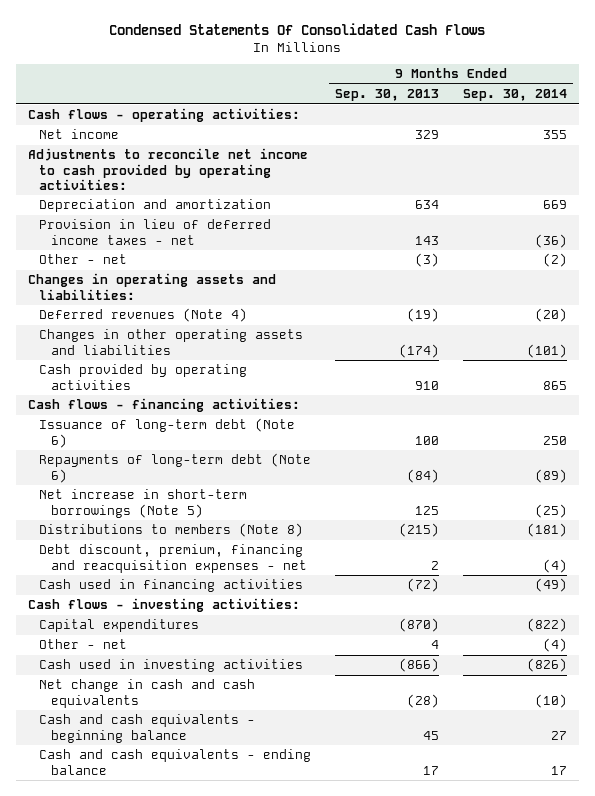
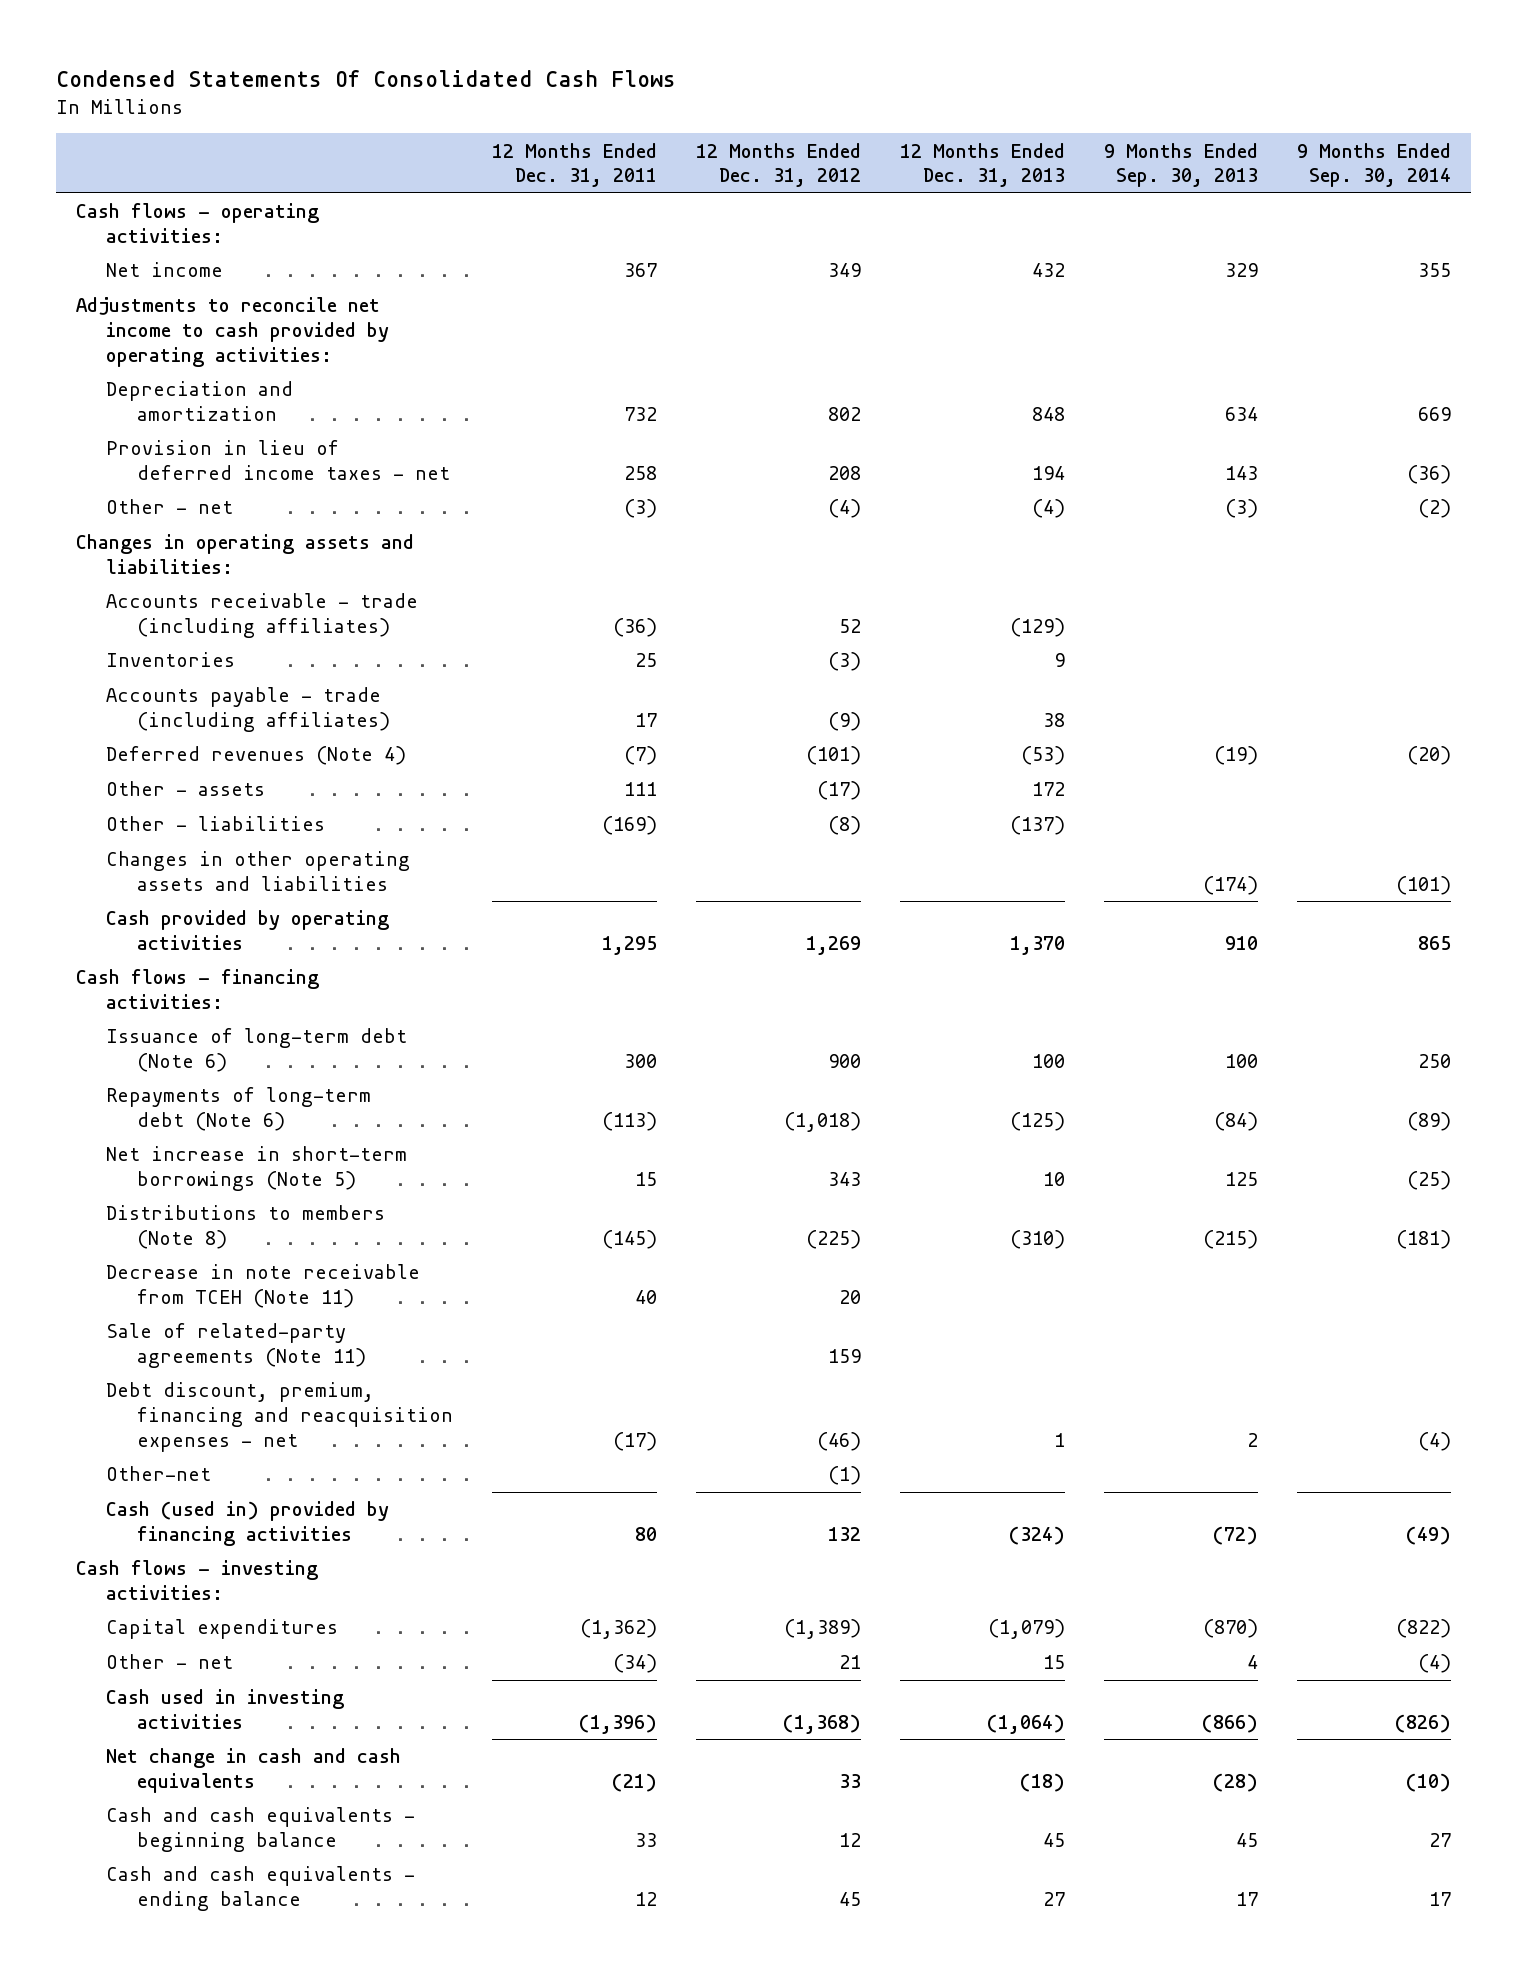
none -> [491,142,657,188] 12 Months Ended Dec. 31, 2011
none -> [695,142,861,188] 12 Months Ended Dec. 31, 2012
none -> [899,142,1065,188] 12 Months Ended Dec. 31, 2013
none -> [106,593,419,638] Accounts receivable - trade (including affiliates)
none -> [106,652,236,668] Inventories
none -> [106,687,390,732] Accounts payable - trade (including affiliates)
none -> [106,781,266,797] Other - assets
none -> [106,816,326,832] Other - liabilities
none -> [106,1264,421,1308] Decrease in note receivable from TCEH (Note 11)
none -> [106,1323,366,1368] Sale of related-party agreements (Note 11)
none -> [106,1466,212,1482] Other-net
[39,579,304,593] Cash used in financing activities -> [106,1501,390,1546] Cash (used in) provided by financing activities

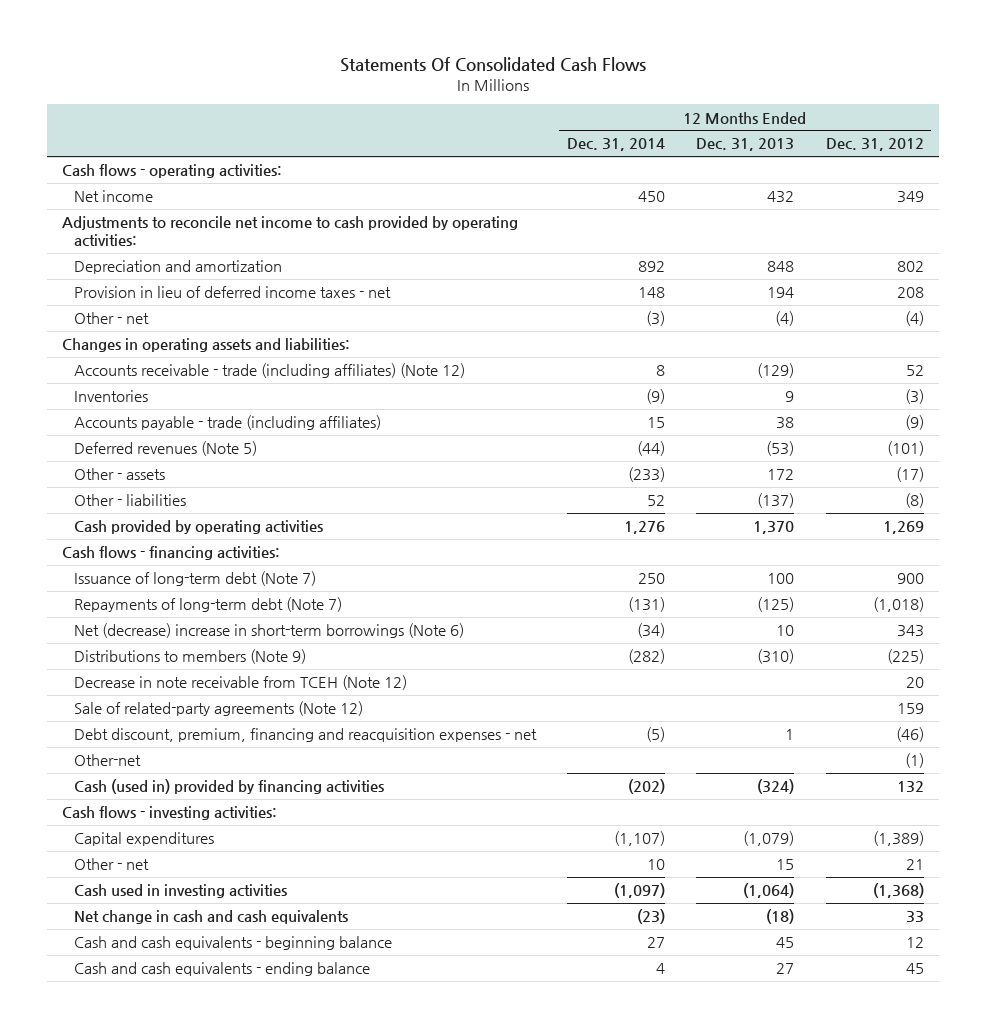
[56,69,677,87] Condensed Statements Of Consolidated Cash Flows -> [339,56,646,72] Statements Of Consolidated Cash Flows
[491,142,657,188] 12 Months Ended Dec. 31, 2011 -> none
[1103,142,1258,188] 9 Months Ended Sep. 30, 2013 -> none
[1296,142,1451,188] 9 Months Ended Sep. 30, 2014 -> none
none -> [567,138,666,152] Dec. 31, 2014
[106,593,419,638] Accounts receivable - trade (including affiliates) -> [73,363,465,379] Accounts receivable - trade (including affiliates) (Note 12)
[106,746,407,766] Deferred revenues (Note 4) -> [73,441,257,457] Deferred revenues (Note 5)
[106,851,411,891] Changes in other operating assets and liabilities -> none
[106,1028,408,1072] Issuance of long-term debt (Note 6) -> [73,571,316,587] Issuance of long-term debt (Note 7)
[106,1087,372,1131] Repayments of long-term debt (Note 6) -> [73,597,342,613] Repayments of long-term debt (Note 7)
[106,1146,408,1191] Net increase in short-term borrowings (Note 5) -> [73,623,464,639] Net (decrease) increase in short-term borrowings (Note 6)
[106,1205,386,1249] Distributions to members (Note 8) -> [73,649,306,665] Distributions to members (Note 9)
[106,1264,421,1308] Decrease in note receivable from TCEH (Note 11) -> [73,675,407,691] Decrease in note receivable from TCEH (Note 12)
[106,1323,366,1368] Sale of related-party agreements (Note 11) -> [73,701,363,717] Sale of related-party agreements (Note 12)

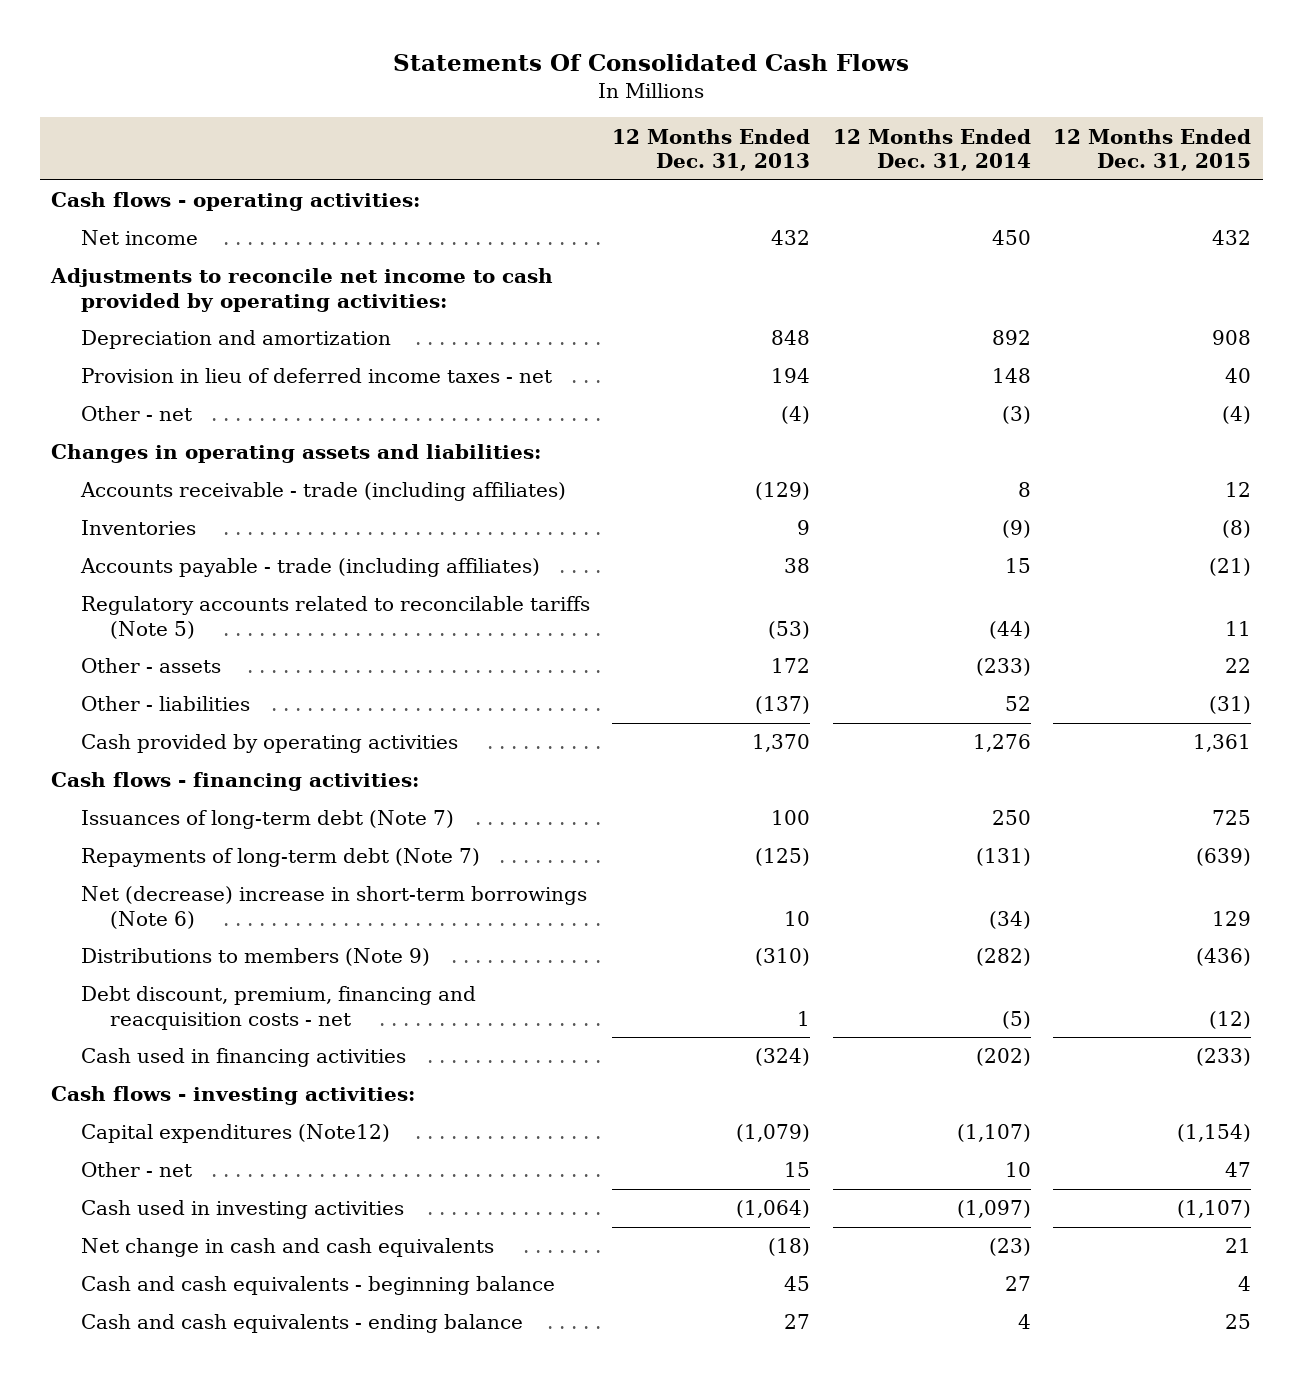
[825,138,924,152] Dec. 31, 2012 -> none
none -> [1053,128,1252,172] 12 Months Ended Dec. 31, 2015
[73,363,465,379] Accounts receivable - trade (including affiliates) (Note 12) -> [79,482,566,502] Accounts receivable - trade (including affiliates)
[73,441,257,457] Deferred revenues (Note 5) -> [80,596,590,639] Regulatory accounts related to reconcilable tariffs (Note 5)
[73,571,316,587] Issuance of long-term debt (Note 7) -> [80,810,454,830] Issuances of long-term debt (Note 7)
[73,675,407,691] Decrease in note receivable from TCEH (Note 12) -> none
[73,701,363,717] Sale of related-party agreements (Note 12) -> none
[73,754,141,767] Other-net -> none
[73,728,537,743] Debt discount, premium, financing and reacquisition expenses - net -> [80,986,476,1030] Debt discount, premium, financing and reacquisition costs - net
[73,779,384,795] Cash (used in) provided by financing activities -> [80,1048,406,1068] Cash used in financing activities
[73,832,214,847] Capital expenditures -> [80,1124,390,1144] Capital expenditures (Note12)

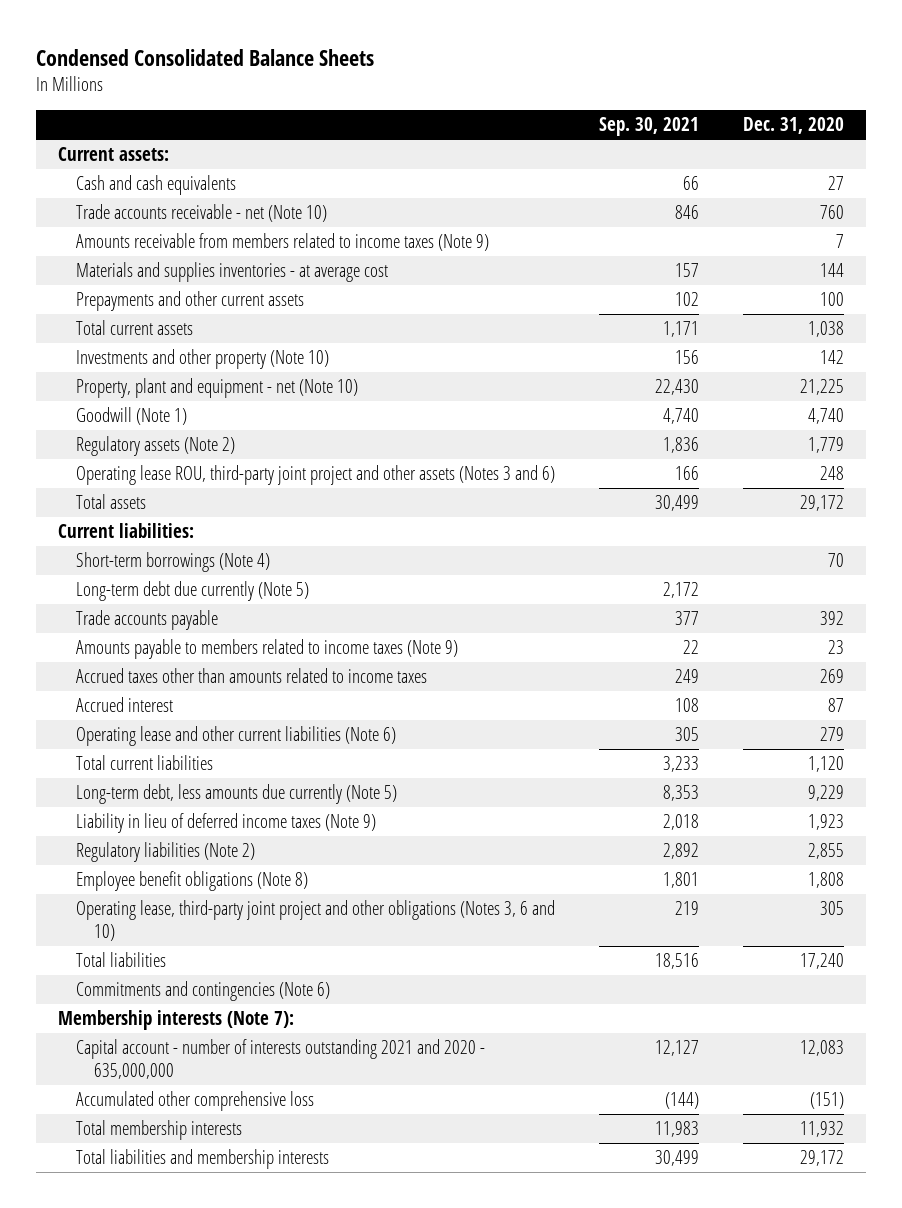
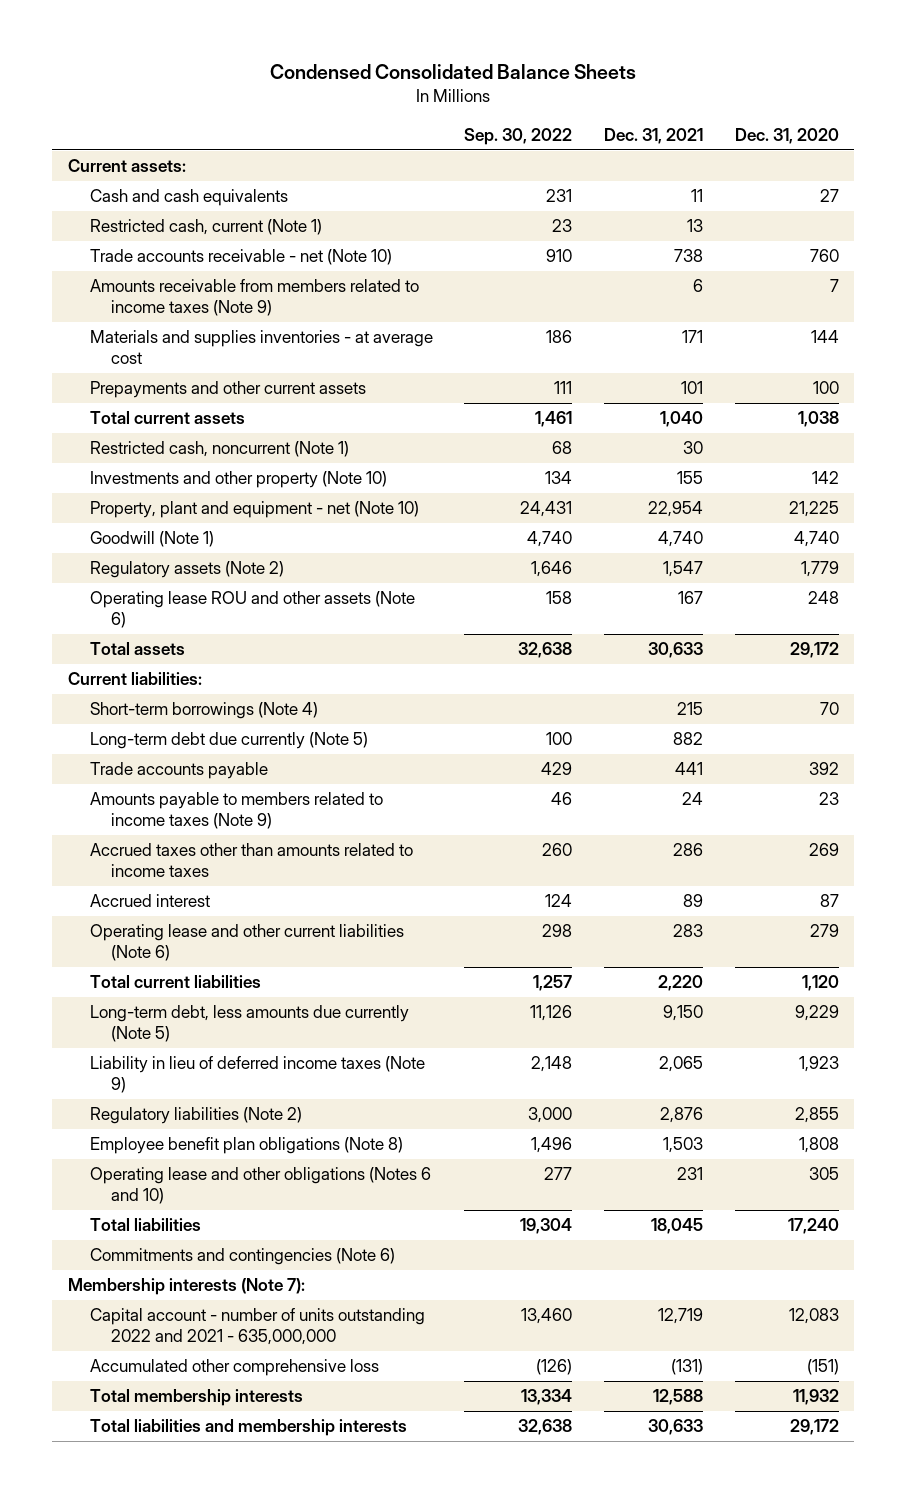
[599,117,700,137] Sep. 30, 2021 -> none
none -> [464,127,573,145] Sep. 30, 2022
none -> [603,127,703,144] Dec. 31, 2021
none -> [89,219,322,236] Restricted cash, current (Note 1)
none -> [89,441,349,458] Restricted cash, noncurrent (Note 1)
[76,465,556,486] Operating lease ROU, third-party joint project and other assets (Notes 3 and 6) -> [89,591,415,629] Operating lease ROU and other assets (Note 6)
[76,871,309,892] Employee benefit obligations (Note 8) -> [89,1137,403,1155] Employee benefit plan obligations (Note 8)
[76,900,556,942] Operating lease, third-party joint project and other obligations (Notes 3, 6 and 10) -> [89,1167,431,1205] Operating lease and other obligations (Notes 6 and 10)
[76,1039,486,1080] Capital account - number of interests outstanding 2021 and 2020 - 635,000,000 -> [89,1308,425,1346] Capital account - number of units outstanding 2022 and 2021 - 635,000,000

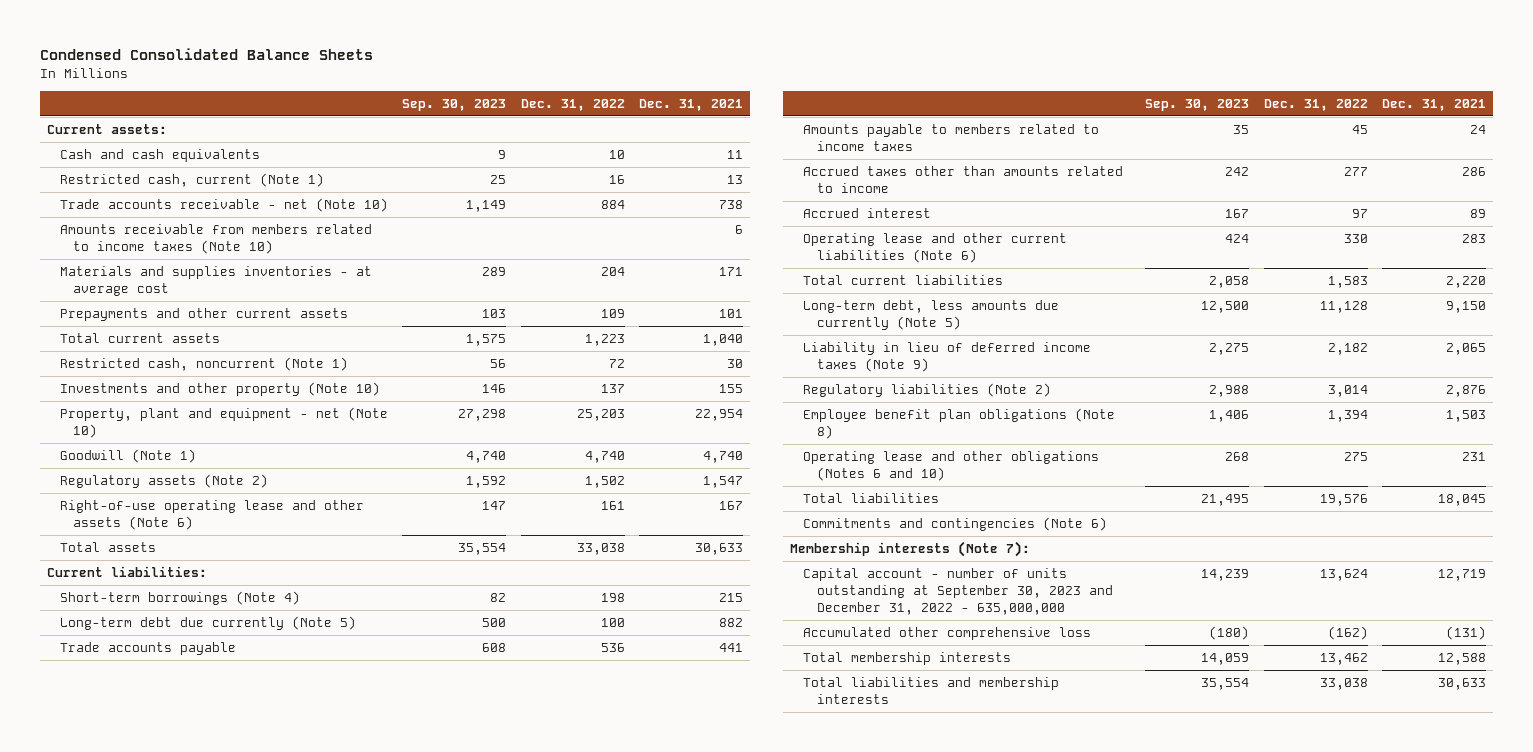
[464,127,573,145] Sep. 30, 2022 -> none
[734,127,839,144] Dec. 31, 2020 -> none
none -> [402,99,507,112] Sep. 30, 2023
none -> [520,99,625,112] Dec. 31, 2022
[89,279,419,317] Amounts receivable from members related to income taxes (Note 9) -> [60,224,373,255] Amounts receivable from members related to income taxes (Note 10)
[89,591,415,629] Operating lease ROU and other assets (Note 6) -> [60,500,365,531] Right-of-use operating lease and other assets (Note 6)
[89,792,383,830] Amounts payable to members related to income taxes (Note 9) -> [803,124,1100,152] Amounts payable to members related to income taxes
[89,843,413,878] Accrued taxes other than amounts related to income taxes -> [803,166,1124,194] Accrued taxes other than amounts related to income
[89,1308,425,1346] Capital account - number of units outstanding 2022 and 2021 - 635,000,000 -> [803,568,1113,616] Capital account - number of units outstanding at September 30, 2023 and December 31, 2022 - 635,000,000

